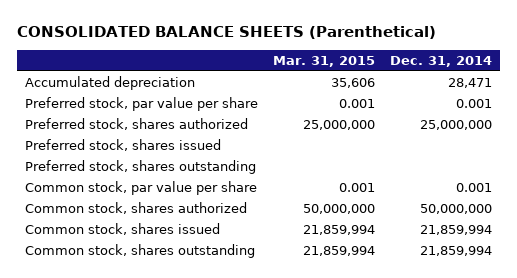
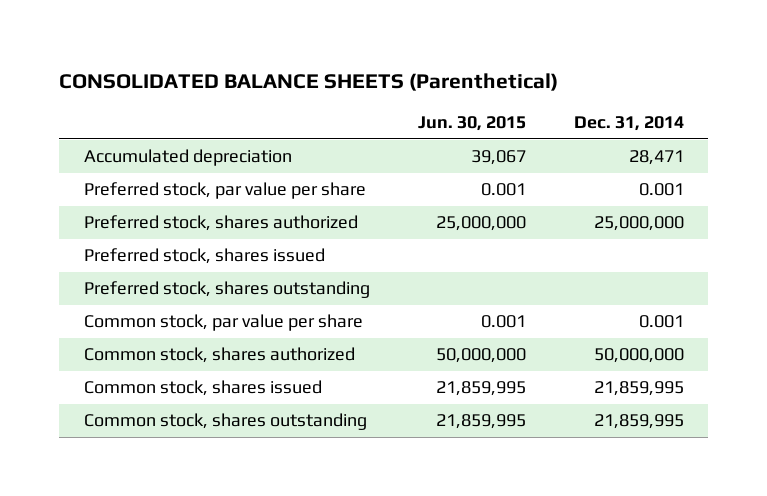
[272,56,375,68] Mar. 31, 2015 -> none
none -> [417,116,526,132] Jun. 30, 2015
[420,225,493,236] 21,859,994 -> [593,381,684,397] 21,859,995
[420,246,493,257] 21,859,994 -> [593,414,684,430] 21,859,995

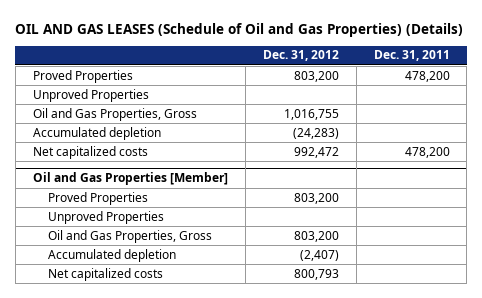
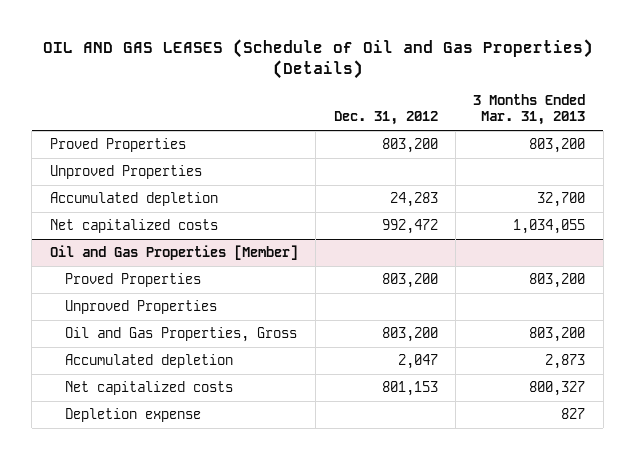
[373,50,450,62] Dec. 31, 2011 -> none
none -> [473,94,586,126] 3 Months Ended Mar. 31, 2013
[32,107,197,121] Oil and Gas Properties, Gross -> none
[292,127,339,139] (24,283) -> [389,192,438,208] 24,283
[299,249,339,261] (2,407) -> [397,354,438,370] 2,047
[293,268,339,280] 800,793 -> [381,381,438,397] 801,153
none -> [65,408,202,423] Depletion expense

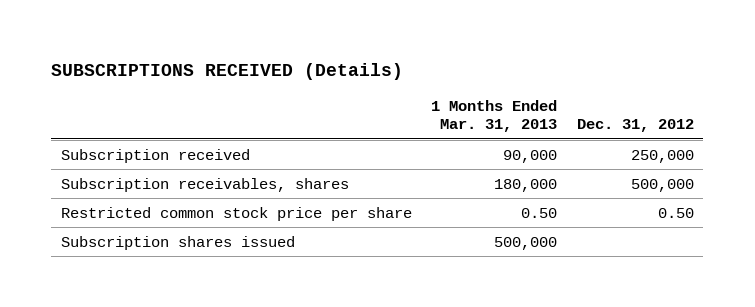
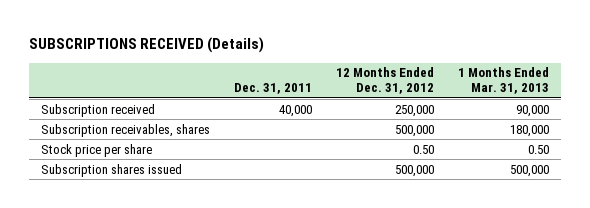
[576,119,694,133] Dec. 31, 2012 -> none
none -> [234,83,313,95] Dec. 31, 2011
none -> [336,67,435,95] 12 Months Ended Dec. 31, 2012
[60,206,412,221] Restricted common stock price per share -> [40,143,152,157] Stock price per share

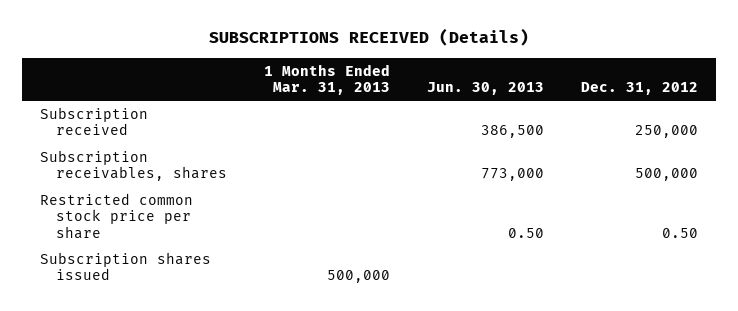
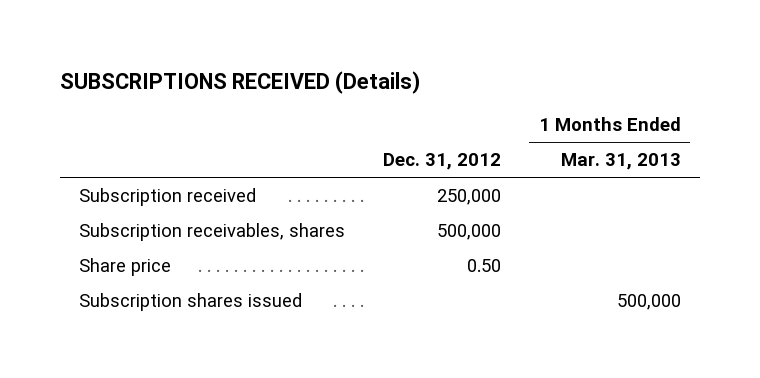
[426,81,544,95] Jun. 30, 2013 -> none
[40,193,194,239] Restricted common stock price per share -> [79,258,172,277] Share price

